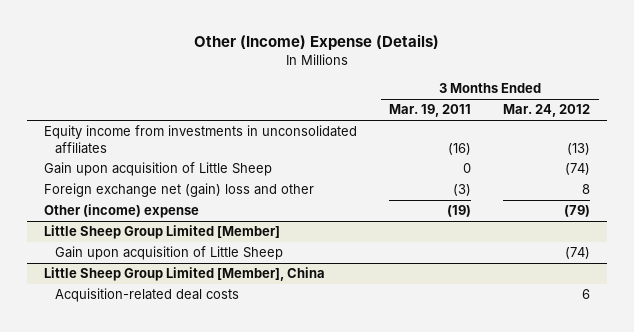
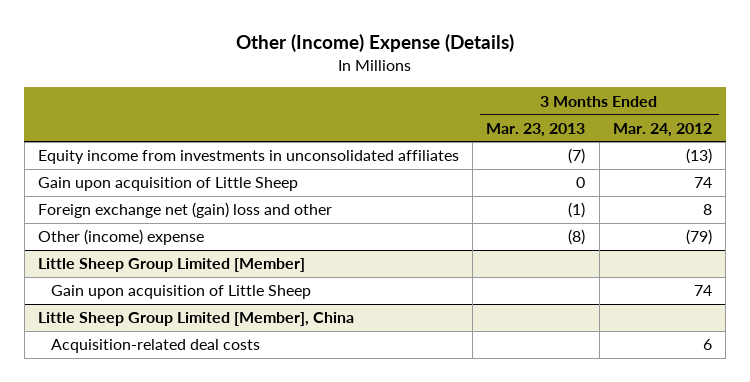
[388,104,471,118] Mar. 19, 2011 -> none
none -> [486,122,586,137] Mar. 23, 2013
[565,163,591,176] (74) -> [693,177,712,189] 74
[565,247,591,260] (74) -> [693,285,712,297] 74

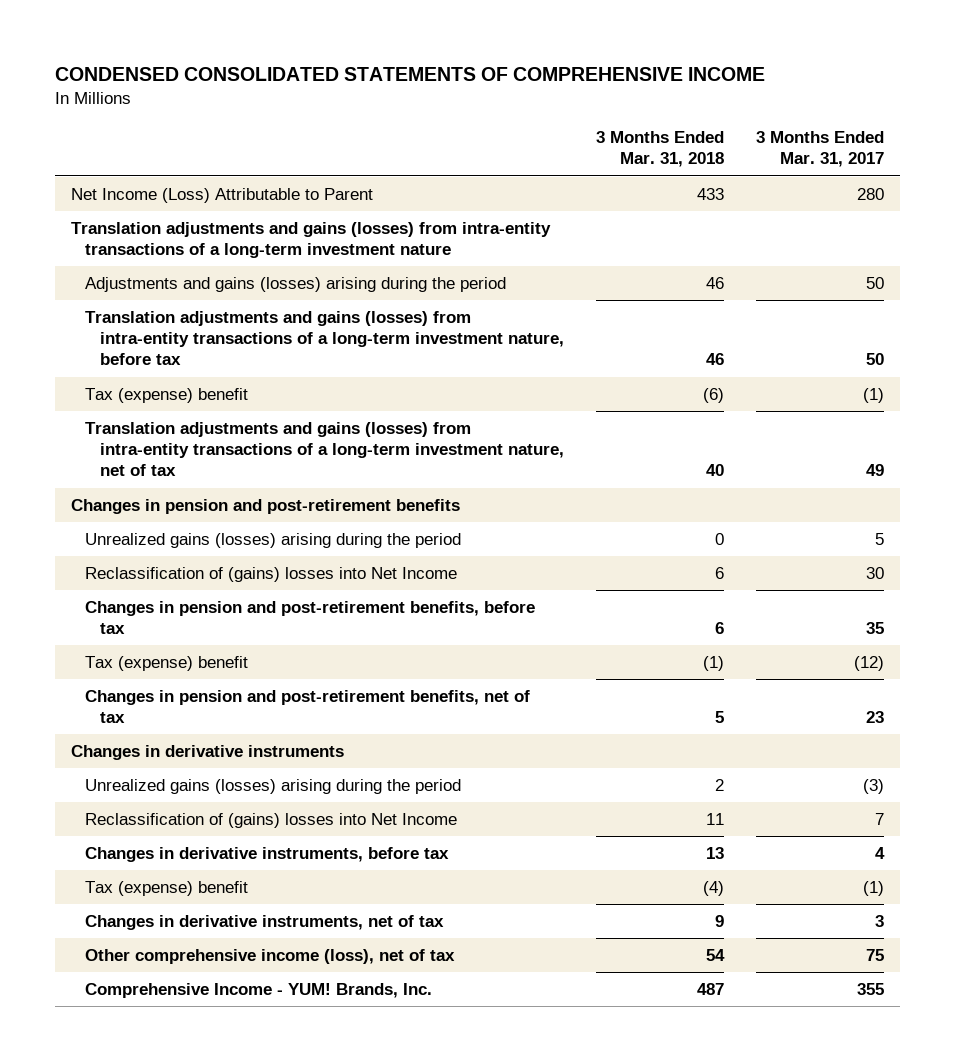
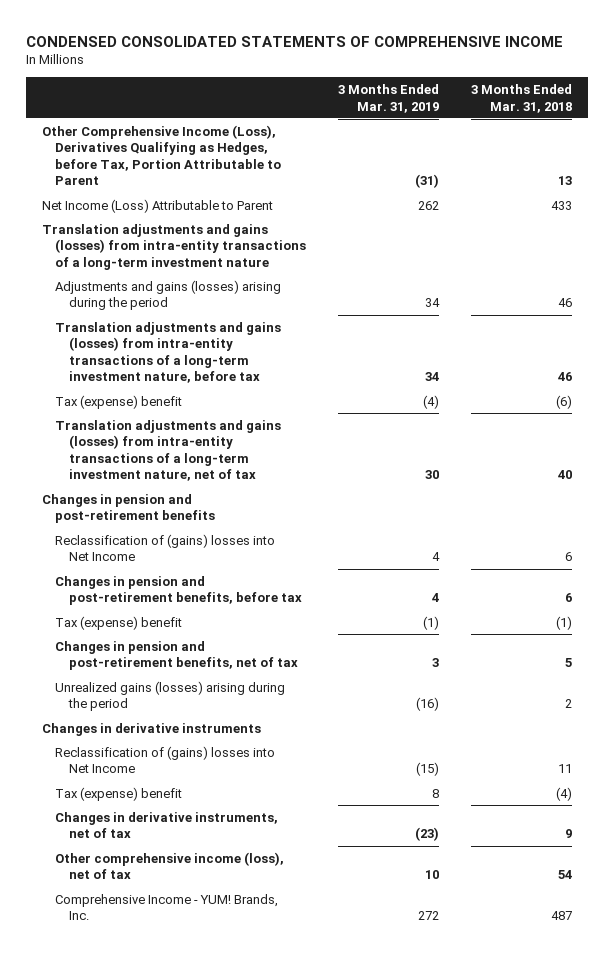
[755,131,884,168] 3 Months Ended Mar. 31, 2017 -> none
none -> [338,83,440,113] 3 Months Ended Mar. 31, 2019
none -> [42,124,282,186] Other Comprehensive Income (Loss), Derivatives Qualifying as Hedges, before Tax, Portion Attributable to Parent
[85,532,462,548] Unrealized gains (losses) arising during the period -> none
[70,744,344,760] Changes in derivative instruments -> [42,722,262,736] Changes in derivative instruments
[85,846,450,862] Changes in derivative instruments, before tax -> none

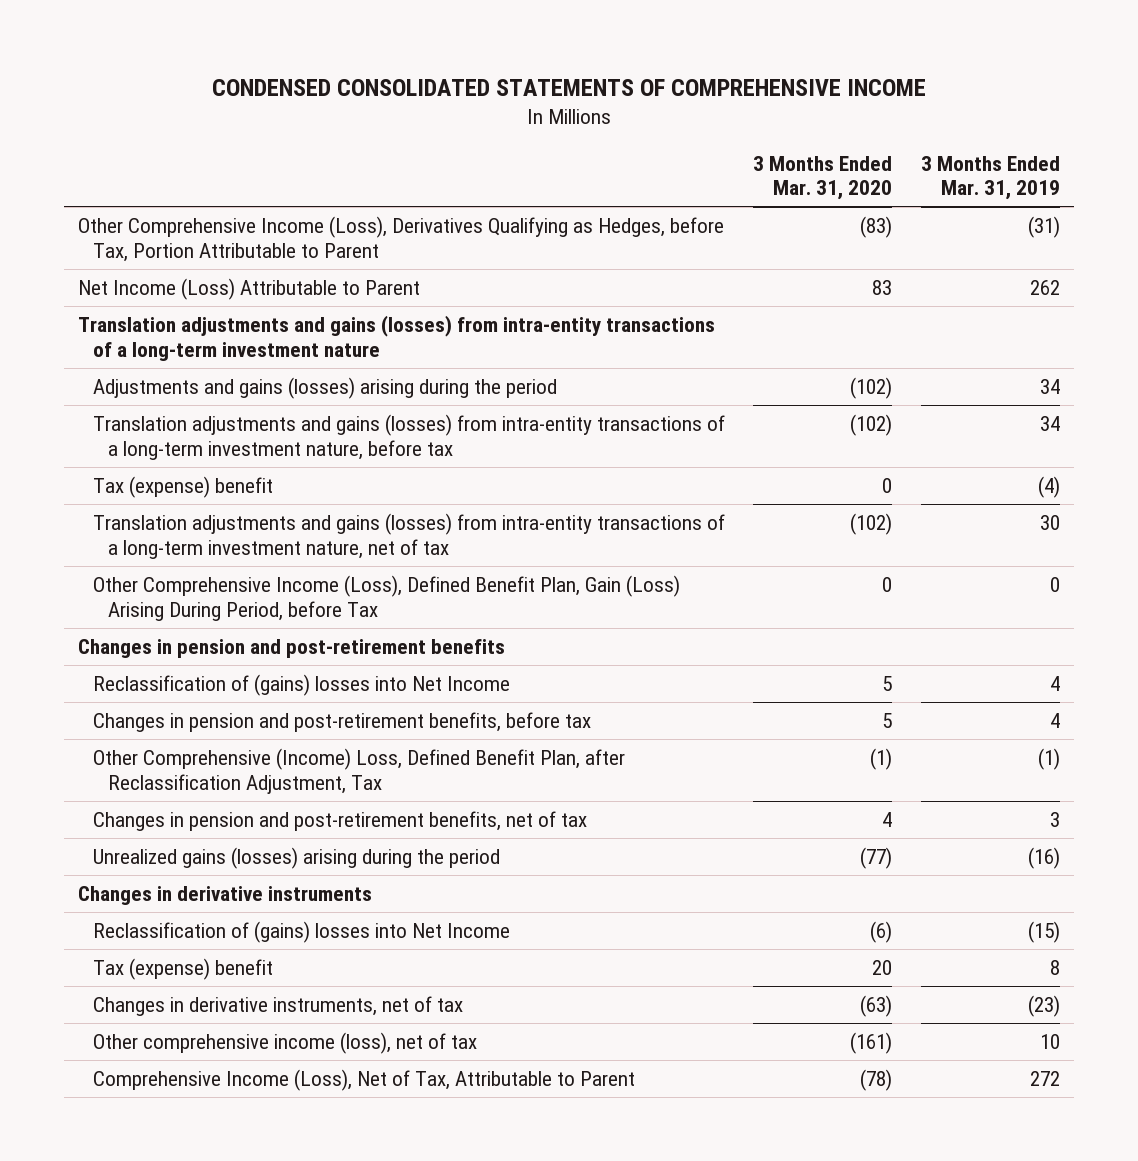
[470,83,572,113] 3 Months Ended Mar. 31, 2018 -> none
none -> [753,155,893,201] 3 Months Ended Mar. 31, 2020
none -> [92,574,680,621] Other Comprehensive Income (Loss), Defined Benefit Plan, Gain (Loss) Arising During Period, before Tax
[55,615,183,630] Tax (expense) benefit -> [92,747,625,794] Other Comprehensive (Income) Loss, Defined Benefit Plan, after Reclassification Adjustment, Tax
[55,893,279,921] Comprehensive Income - YUM! Brands, Inc. -> [92,1068,635,1091] Comprehensive Income (Loss), Net of Tax, Attributable to Parent

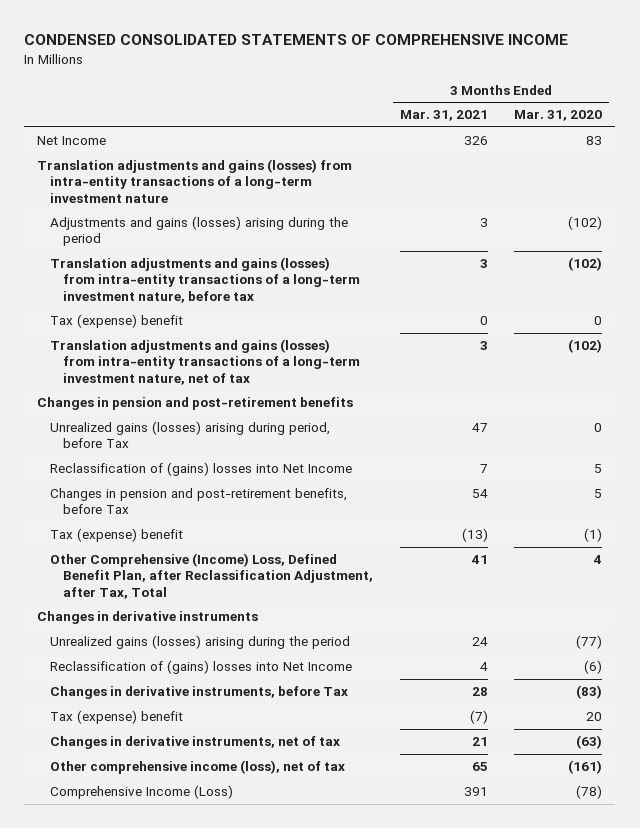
[921,155,1061,201] 3 Months Ended Mar. 31, 2019 -> none
none -> [399,110,488,122] Mar. 31, 2021
[77,215,724,262] Other Comprehensive Income (Loss), Derivatives Qualifying as Hedges, before Tax, Portion Attributable to Parent -> none
[77,277,420,300] Net Income (Loss) Attributable to Parent -> [37,136,107,146] Net Income
[92,574,680,621] Other Comprehensive Income (Loss), Defined Benefit Plan, Gain (Loss) Arising During Period, before Tax -> none
none -> [50,421,331,449] Unrealized gains (losses) arising during period, before Tax
[92,711,591,732] Changes in pension and post-retirement benefits, before tax -> [50,488,348,515] Changes in pension and post-retirement benefits, before Tax
[92,747,625,794] Other Comprehensive (Income) Loss, Defined Benefit Plan, after Reclassification Adjustment, Tax -> [50,528,184,543] Tax (expense) benefit
[92,810,587,831] Changes in pension and post-retirement benefits, net of tax -> [50,553,374,599] Other Comprehensive (Income) Loss, Defined Benefit Plan, after Reclassification Adjustment, after Tax, Total
[92,846,500,869] Unrealized gains (losses) arising during the period -> [50,635,351,650] Unrealized gains (losses) arising during the period
none -> [50,686,349,700] Changes in derivative instruments, before Tax
[92,1068,635,1091] Comprehensive Income (Loss), Net of Tax, Attributable to Parent -> [50,785,234,800] Comprehensive Income (Loss)

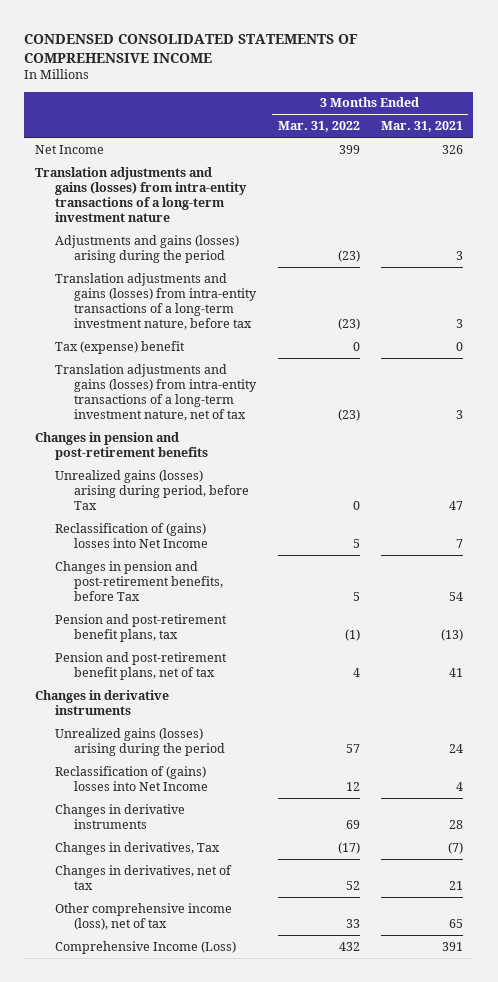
[514,110,603,122] Mar. 31, 2020 -> none
none -> [277,121,360,133] Mar. 31, 2022
[50,528,184,543] Tax (expense) benefit -> [54,613,227,642] Pension and post-retirement benefit plans, tax
[50,553,374,599] Other Comprehensive (Income) Loss, Defined Benefit Plan, after Reclassification Adjustment, after Tax, Total -> [54,651,227,680] Pension and post-retirement benefit plans, net of tax
[50,710,184,725] Tax (expense) benefit -> none
[50,686,349,700] Changes in derivative instruments, before Tax -> [54,803,185,829] Changes in derivative instruments
none -> [54,841,220,855] Changes in derivatives, Tax
[50,736,341,750] Changes in derivative instruments, net of tax -> [54,864,232,890] Changes in derivatives, net of tax

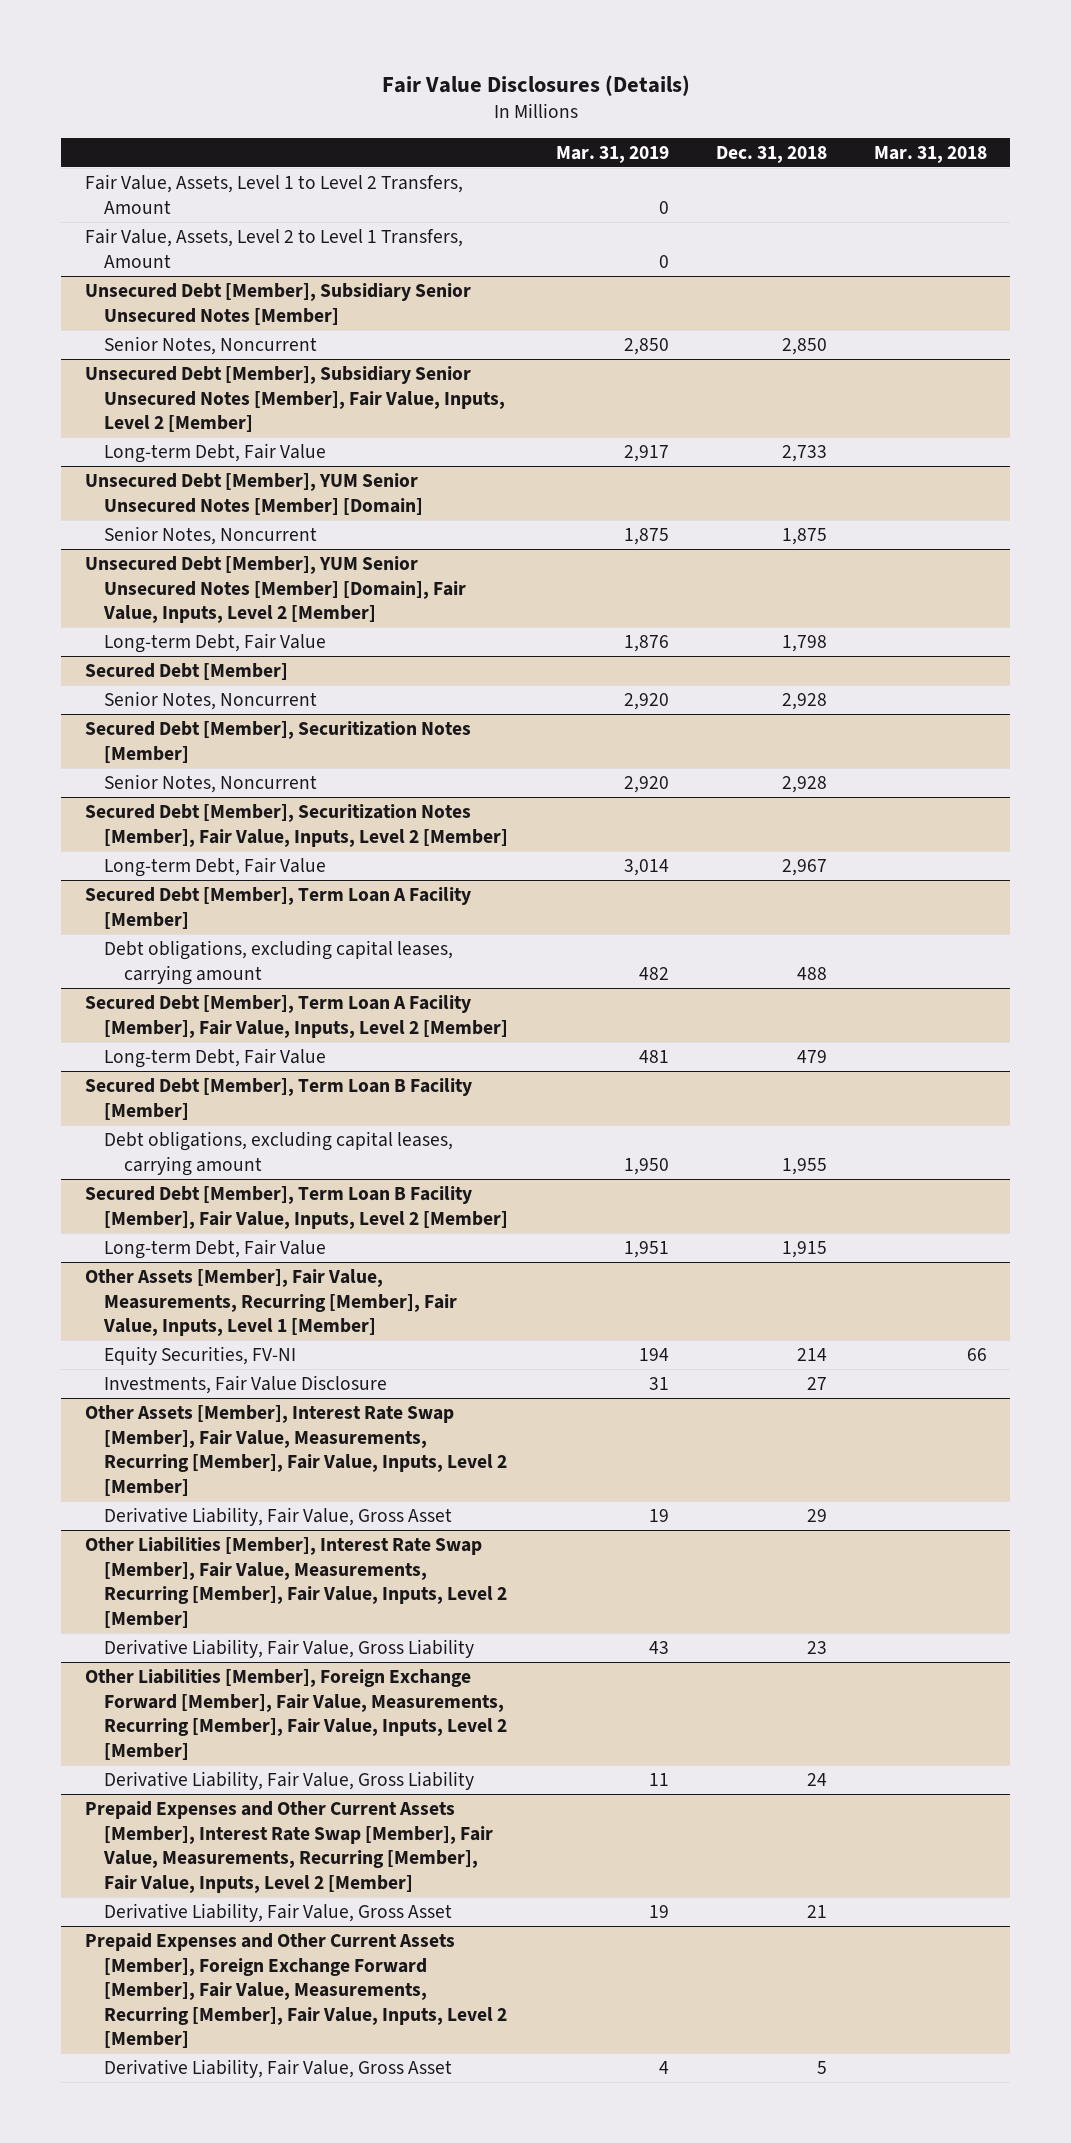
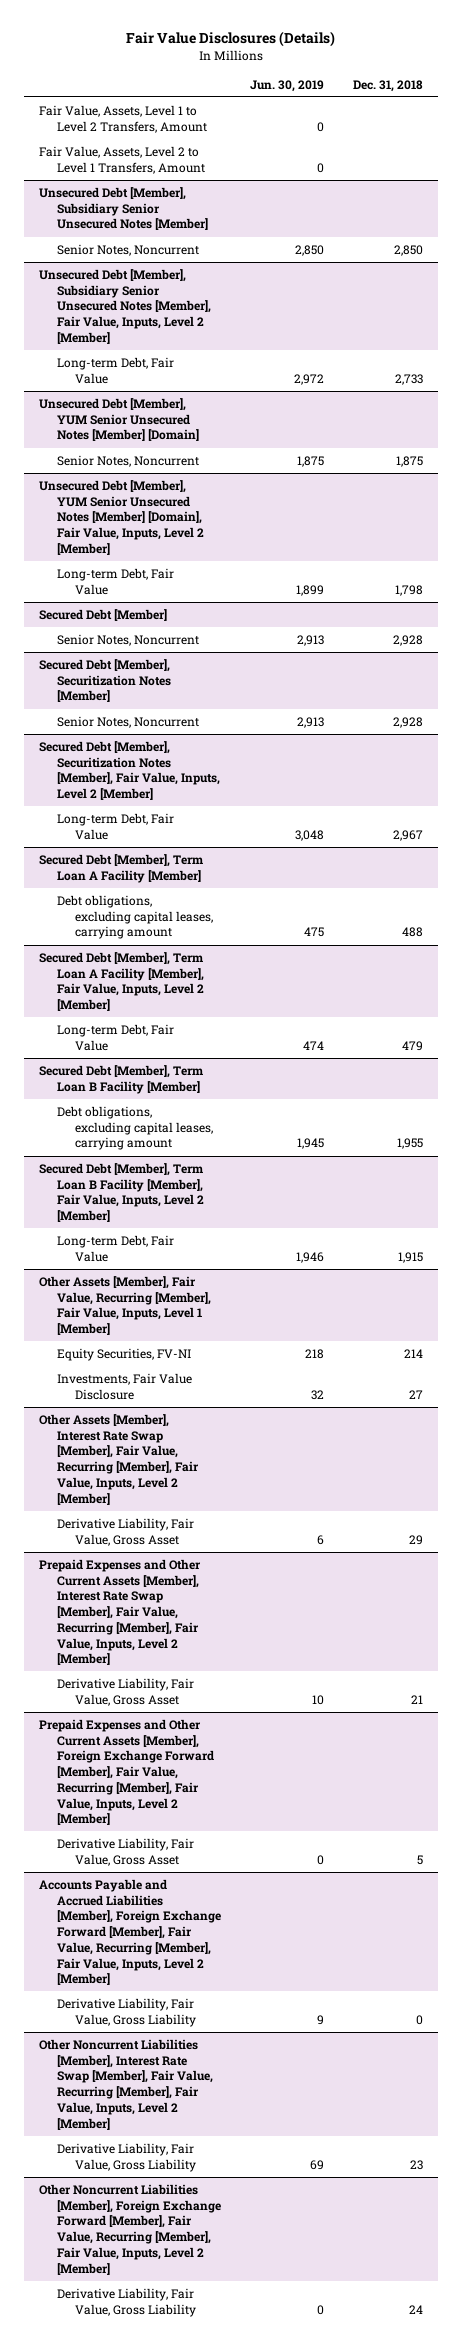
[555,145,669,163] Mar. 31, 2019 -> none
[873,145,987,163] Mar. 31, 2018 -> none
none -> [250,79,325,92] Jun. 30, 2019
[84,1269,458,1337] Other Assets [Member], Fair Value, Measurements, Recurring [Member], Fair Value, Inputs, Level 1 [Member] -> [38,1275,211,1336] Other Assets [Member], Fair Value, Recurring [Member], Fair Value, Inputs, Level 1 [Member]
[84,1405,508,1496] Other Assets [Member], Interest Rate Swap [Member], Fair Value, Measurements, Recurring [Member], Fair Value, Inputs, Level 2 [Member] -> [38,1413,199,1505] Other Assets [Member], Interest Rate Swap [Member], Fair Value, Recurring [Member], Fair Value, Inputs, Level 2 [Member]
[84,1537,508,1628] Other Liabilities [Member], Interest Rate Swap [Member], Fair Value, Measurements, Recurring [Member], Fair Value, Inputs, Level 2 [Member] -> none
[104,1639,475,1659] Derivative Liability, Fair Value, Gross Liability -> none
[84,1669,508,1760] Other Liabilities [Member], Foreign Exchange Forward [Member], Fair Value, Measurements, Recurring [Member], Fair Value, Inputs, Level 2 [Member] -> none
[104,1771,475,1791] Derivative Liability, Fair Value, Gross Liability -> none
[84,1801,494,1893] Prepaid Expenses and Other Current Assets [Member], Interest Rate Swap [Member], Fair Value, Measurements, Recurring [Member], Fair Value, Inputs, Level 2 [Member] -> [38,1558,201,1666] Prepaid Expenses and Other Current Assets [Member], Interest Rate Swap [Member], Fair Value, Recurring [Member], Fair Value, Inputs, Level 2 [Member]
[84,1933,508,2049] Prepaid Expenses and Other Current Assets [Member], Foreign Exchange Forward [Member], Fair Value, Measurements, Recurring [Member], Fair Value, Inputs, Level 2 [Member] -> [38,1718,214,1826] Prepaid Expenses and Other Current Assets [Member], Foreign Exchange Forward [Member], Fair Value, Recurring [Member], Fair Value, Inputs, Level 2 [Member]
none -> [38,1878,221,1986] Accounts Payable and Accrued Liabilities [Member], Foreign Exchange Forward [Member], Fair Value, Recurring [Member], Fair Value, Inputs, Level 2 [Member]
none -> [56,1997,196,2027] Derivative Liability, Fair Value, Gross Liability
none -> [38,2038,213,2130] Other Noncurrent Liabilities [Member], Interest Rate Swap [Member], Fair Value, Recurring [Member], Fair Value, Inputs, Level 2 [Member]
none -> [56,2142,196,2172] Derivative Liability, Fair Value, Gross Liability
none -> [38,2183,221,2275] Other Noncurrent Liabilities [Member], Foreign Exchange Forward [Member], Fair Value, Recurring [Member], Fair Value, Inputs, Level 2 [Member]
none -> [56,2287,196,2317] Derivative Liability, Fair Value, Gross Liability

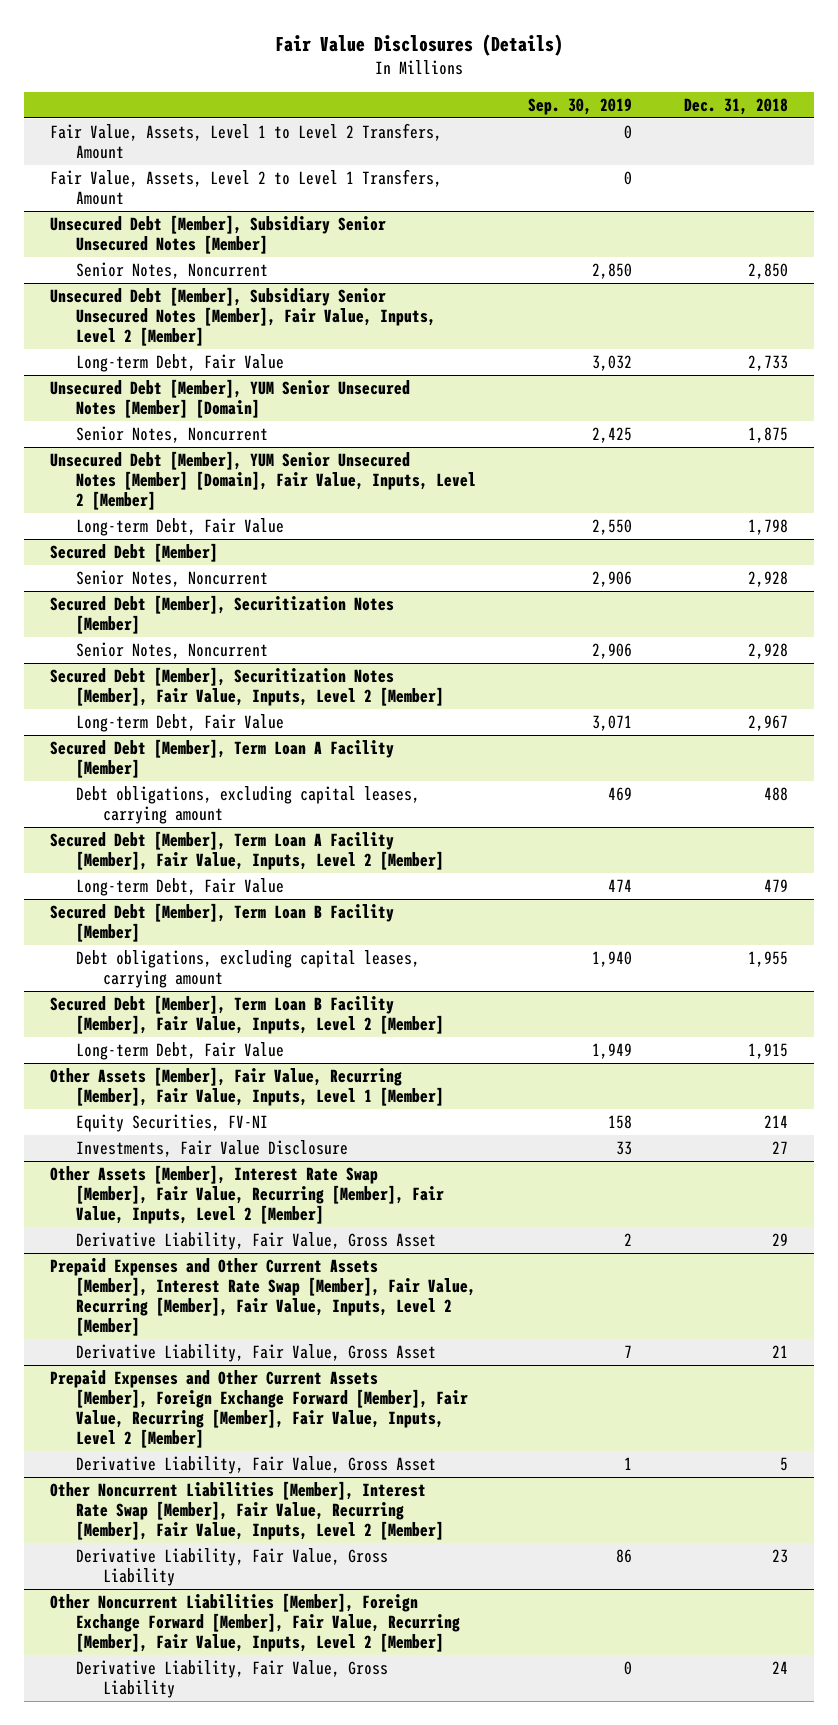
[250,79,325,92] Jun. 30, 2019 -> none
none -> [528,97,633,115] Sep. 30, 2019
[38,1878,221,1986] Accounts Payable and Accrued Liabilities [Member], Foreign Exchange Forward [Member], Fair Value, Recurring [Member], Fair Value, Inputs, Level 2 [Member] -> none
[56,1997,196,2027] Derivative Liability, Fair Value, Gross Liability -> none

